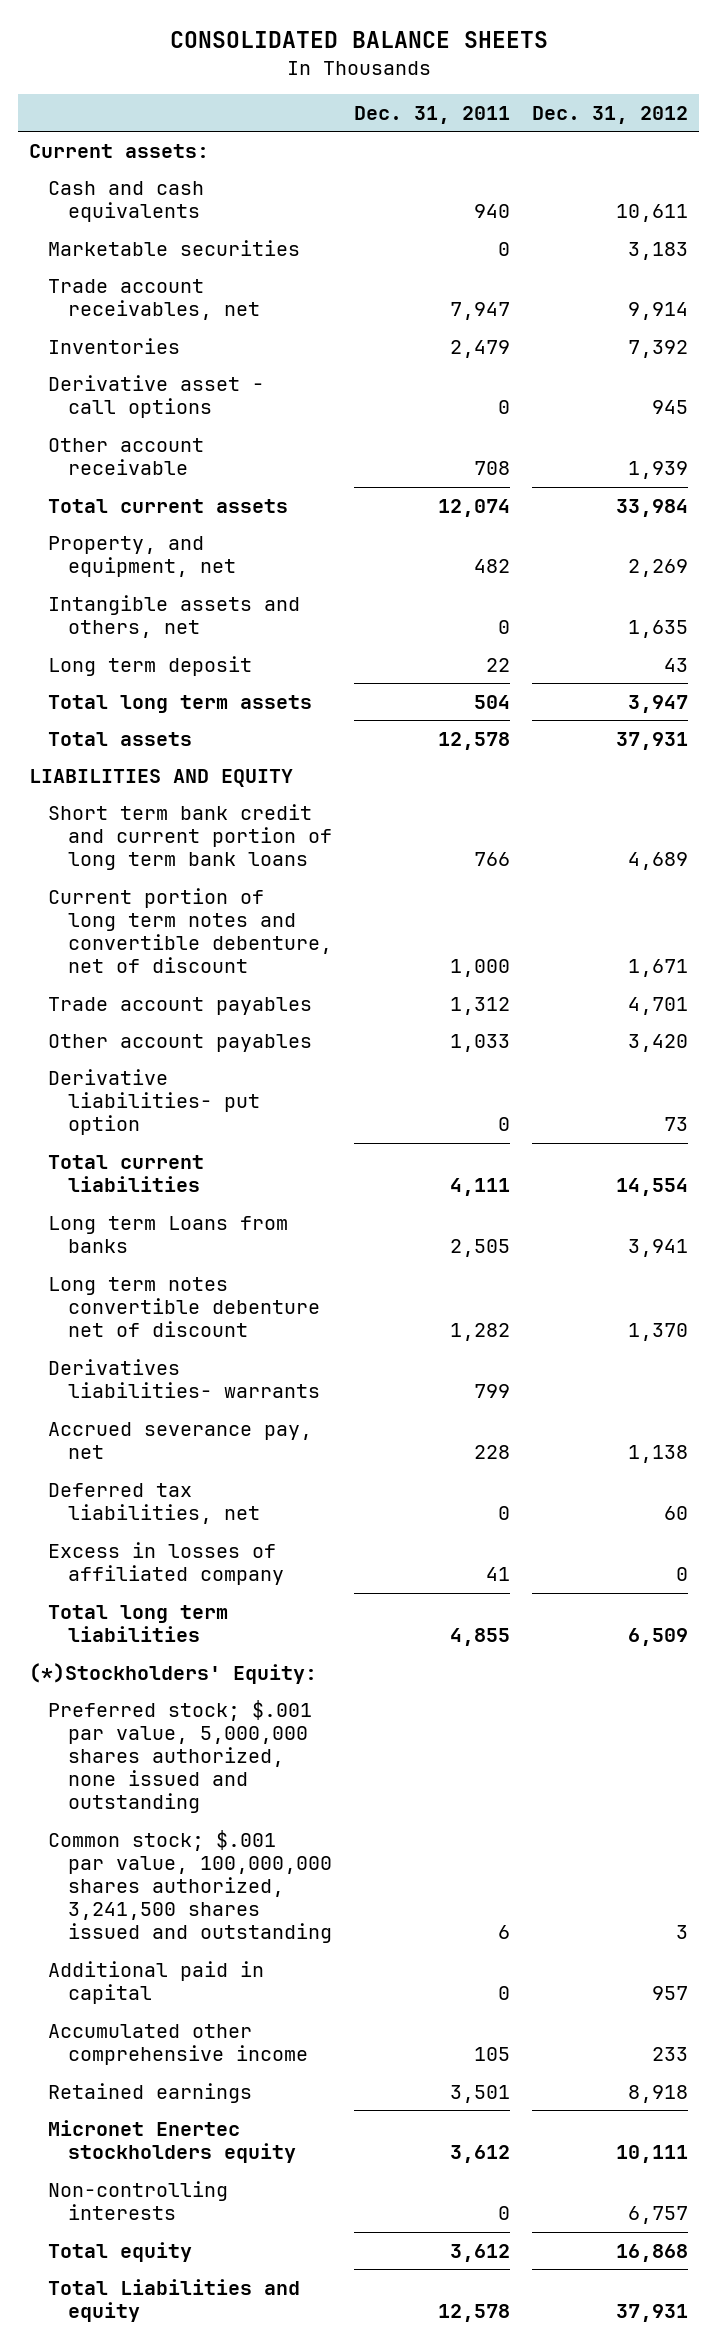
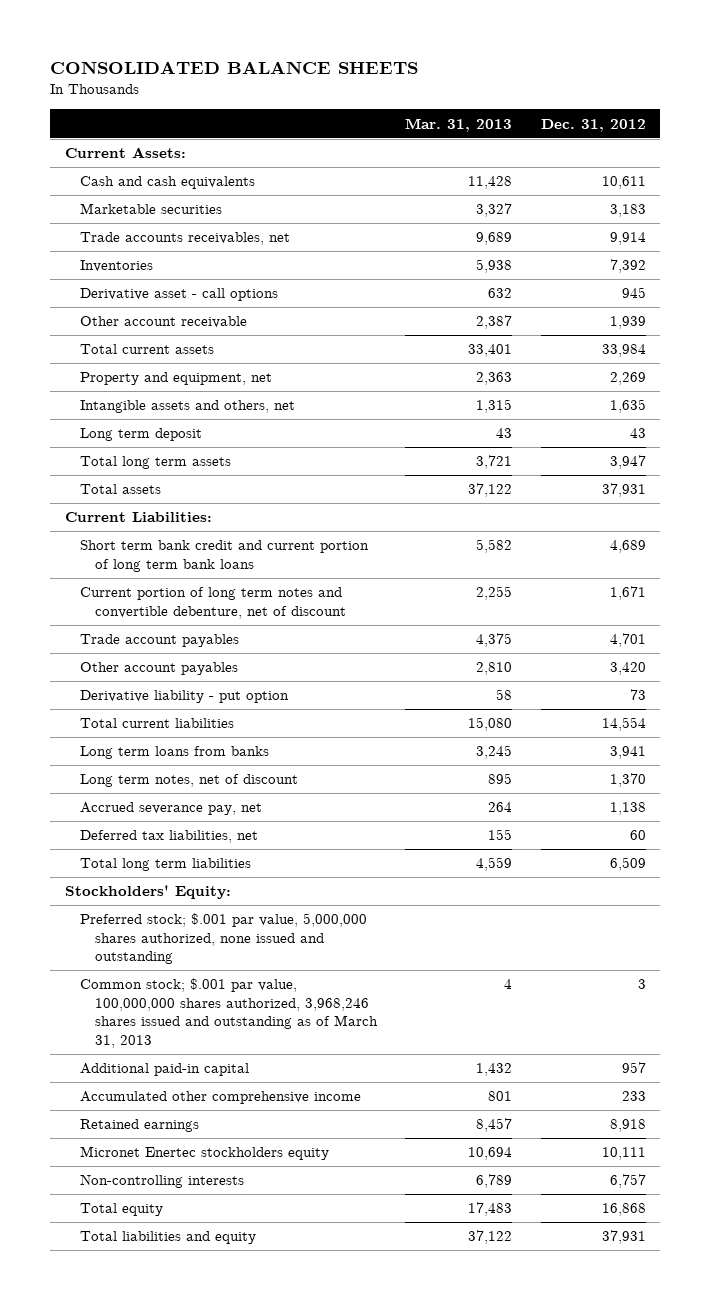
[353,105,510,124] Dec. 31, 2011 -> none
none -> [405,117,513,132] Mar. 31, 2013
[29,143,210,158] Current assets: -> [64,147,186,159] Current Assets:
[48,278,260,320] Trade account receivables, net -> [79,232,290,246] Trade accounts receivables, net
[48,535,236,577] Property, and equipment, net -> [79,372,272,386] Property and equipment, net
[29,768,294,787] LIABILITIES AND EQUITY -> none
none -> [64,512,212,523] Current Liabilities:
[48,1068,260,1136] Derivative liabilities- put option -> [79,690,289,704] Derivative liability - put option
[48,1358,320,1398] Derivatives liabilities- warrants -> none
[48,1215,289,1253] Long term Loans from banks -> [79,746,269,760] Long term loans from banks
[48,1276,320,1338] Long term notes convertible debenture net of discount -> [79,774,298,788] Long term notes, net of discount
[48,1541,284,1585] Excess in losses of affiliated company -> none
[29,1662,318,1684] (*)Stockholders' Equity: -> [64,885,231,900] Stockholders' Equity:
[48,1829,332,1944] Common stock; $.001 par value, 100,000,000 shares authorized, 3,241,500 shares issued and outstanding -> [79,978,378,1048] Common stock; $.001 par value, 100,000,000 shares authorized, 3,968,246 shares issued and outstanding as of March 31, 2013
[48,1960,265,2004] Additional paid in capital -> [79,1063,249,1077] Additional paid-in capital
[48,2278,301,2322] Total Liabilities and equity -> [79,1231,256,1245] Total liabilities and equity

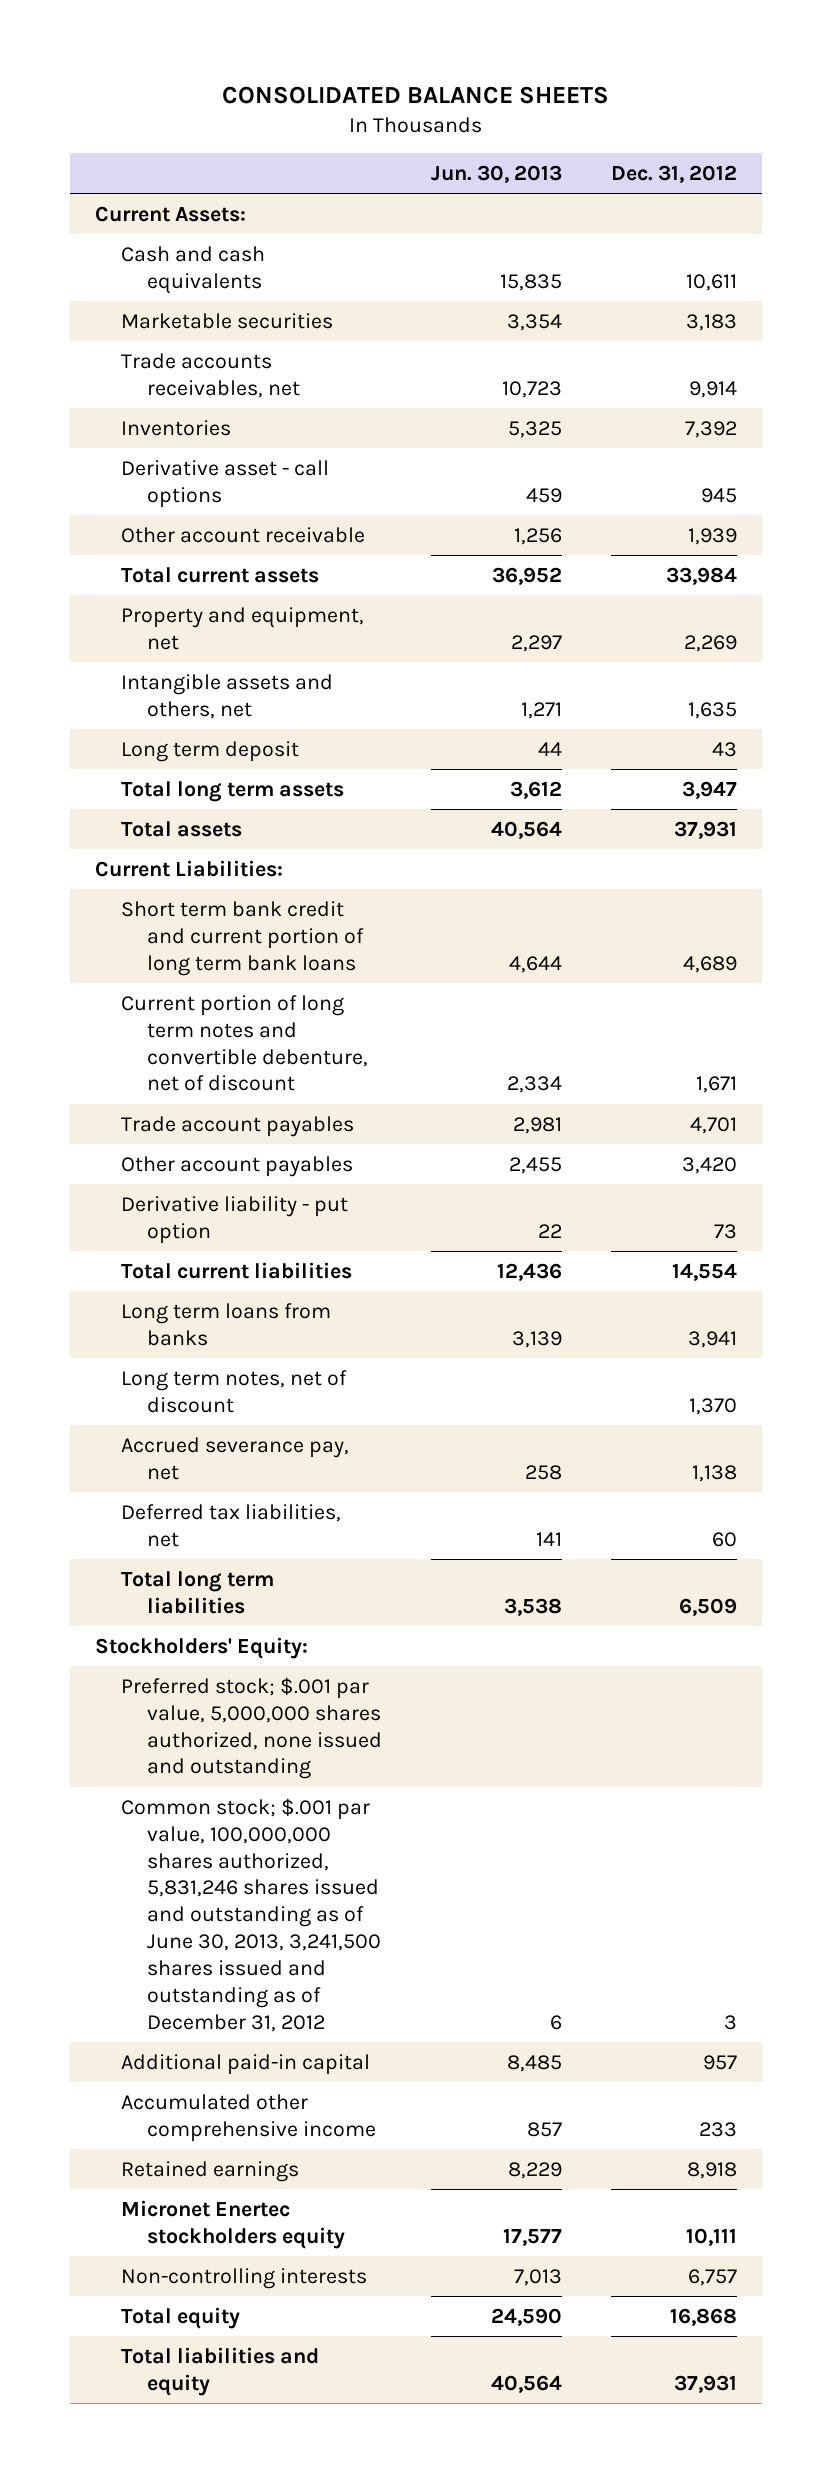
[405,117,513,132] Mar. 31, 2013 -> none
none -> [431,164,563,183] Jun. 30, 2013
[79,978,378,1048] Common stock; $.001 par value, 100,000,000 shares authorized, 3,968,246 shares issued and outstanding as of March 31, 2013 -> [120,1797,382,2032] Common stock; $.001 par value, 100,000,000 shares authorized, 5,831,246 shares issued and outstanding as of June 30, 2013, 3,241,500 shares issued and outstanding as of December 31, 2012

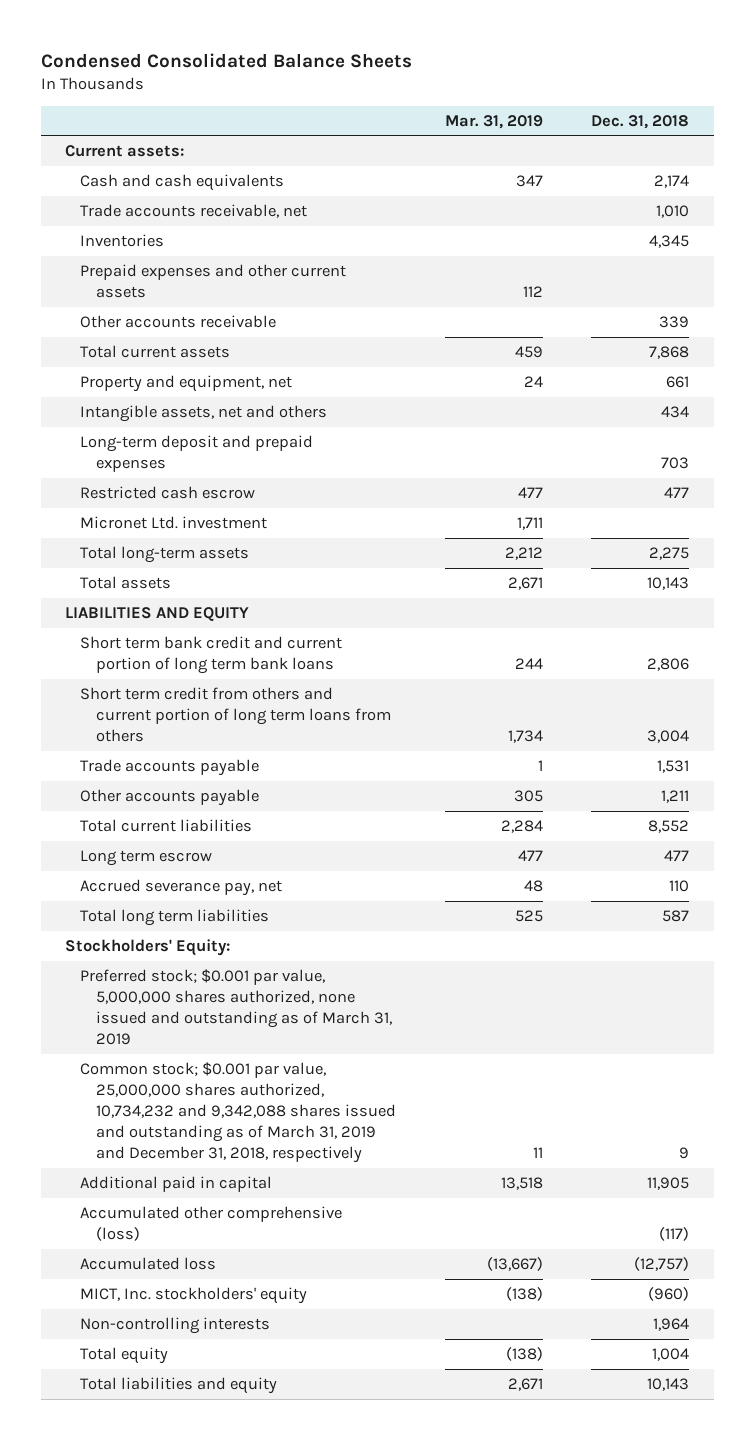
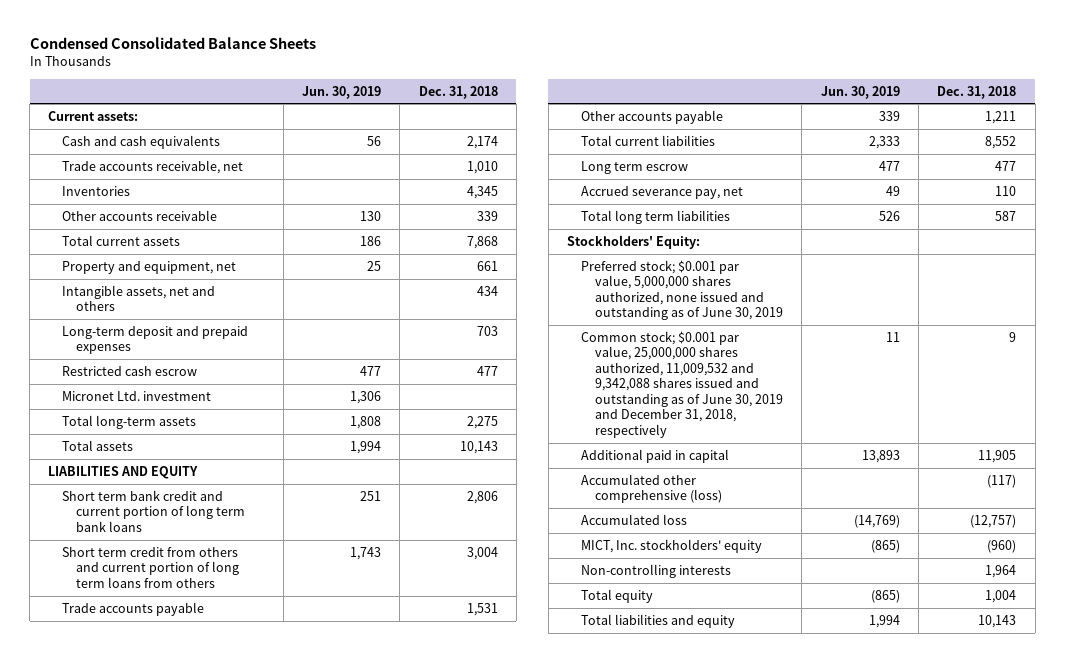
[444,114,543,129] Mar. 31, 2019 -> none
none -> [302,85,382,99] Jun. 30, 2019
[80,263,347,298] Prepaid expenses and other current assets -> none
[80,968,392,1046] Preferred stock; $0.001 par value, 5,000,000 shares authorized, none issued and outstanding as of March 31, 2019 -> [580,259,783,321] Preferred stock; $0.001 par value, 5,000,000 shares authorized, none issued and outstanding as of June 30, 2019
[80,1061,396,1164] Common stock; $0.001 par value, 25,000,000 shares authorized, 10,734,232 and 9,342,088 shares issued and outstanding as of March 31, 2019 and December 31, 2018, respectively -> [580,330,783,438] Common stock; $0.001 par value, 25,000,000 shares authorized, 11,009,532 and 9,342,088 shares issued and outstanding as of June 30, 2019 and December 31, 2018, respectively

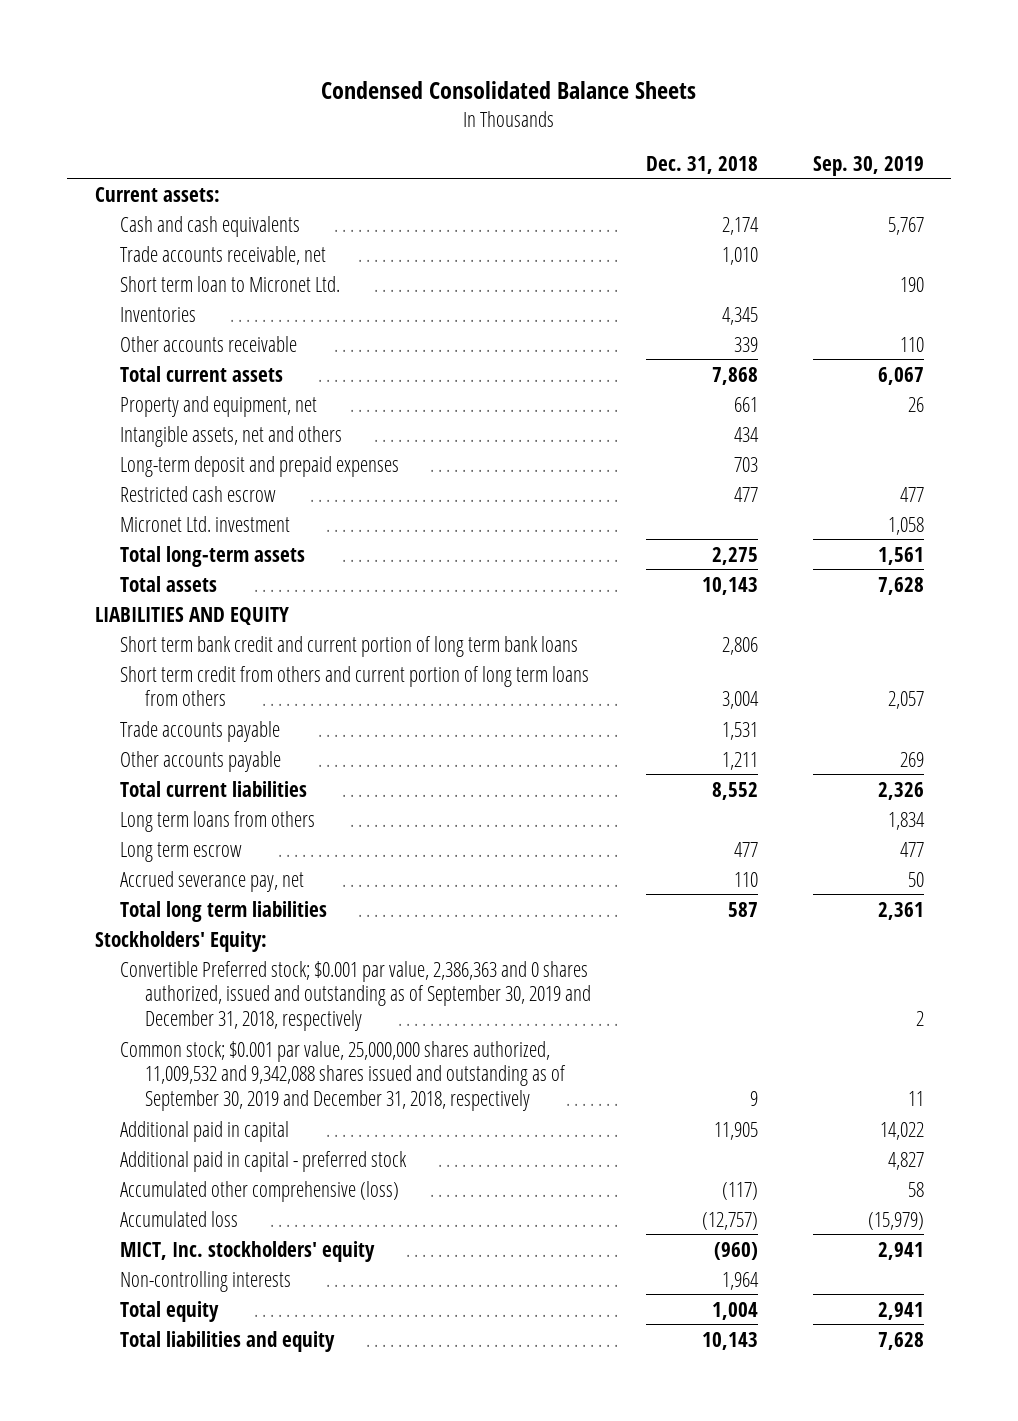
[302,85,382,99] Jun. 30, 2019 -> none
none -> [812,155,924,176] Sep. 30, 2019
none -> [119,275,340,292] Short term loan to Micronet Ltd.
none -> [119,810,315,832] Long term loans from others
[580,259,783,321] Preferred stock; $0.001 par value, 5,000,000 shares authorized, none issued and outstanding as of June 30, 2019 -> [119,960,591,1031] Convertible Preferred stock; $0.001 par value, 2,386,363 and 0 shares authorized, issued and outstanding as of September 30, 2019 and December 31, 2018, respectively
[580,330,783,438] Common stock; $0.001 par value, 25,000,000 shares authorized, 11,009,532 and 9,342,088 shares issued and outstanding as of June 30, 2019 and December 31, 2018, respectively -> [119,1040,566,1111] Common stock; $0.001 par value, 25,000,000 shares authorized, 11,009,532 and 9,342,088 shares issued and outstanding as of September 30, 2019 and December 31, 2018, respectively
none -> [119,1150,407,1172] Additional paid in capital - preferred stock

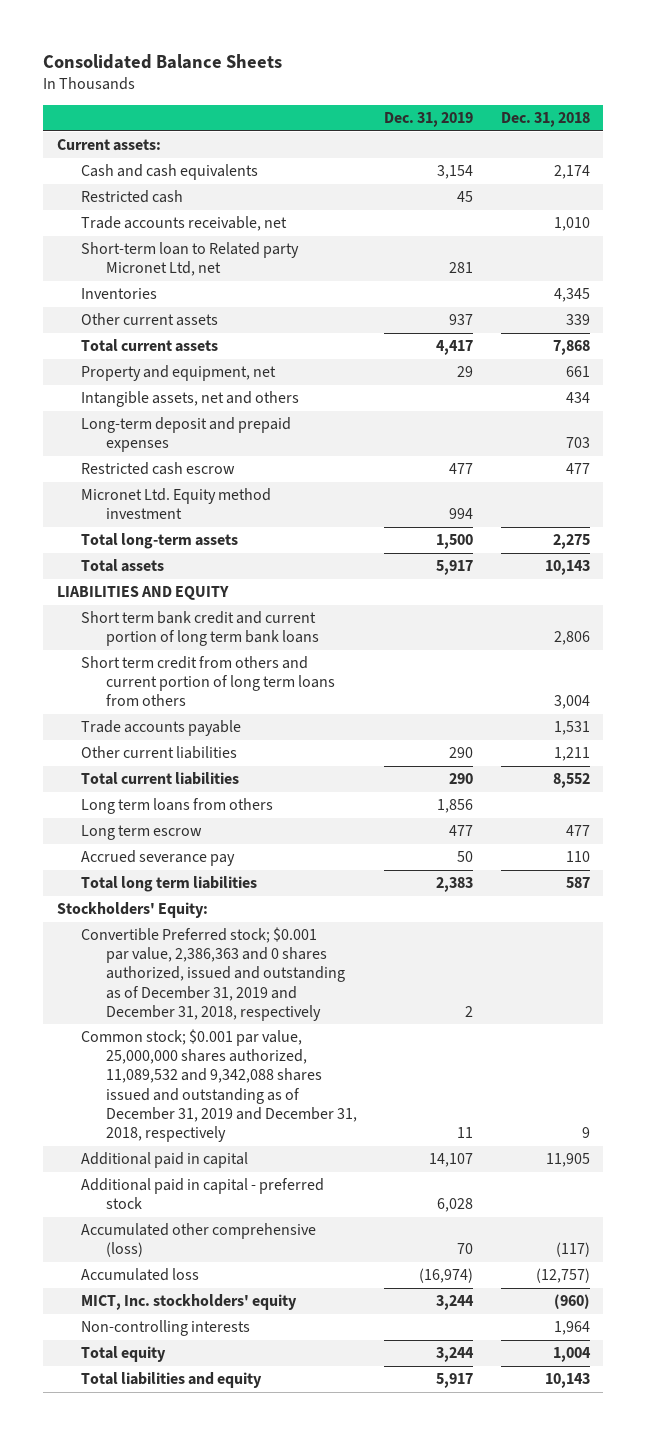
[321,81,697,100] Condensed Consolidated Balance Sheets -> [43,53,283,69] Consolidated Balance Sheets
[812,155,924,176] Sep. 30, 2019 -> none
none -> [384,112,474,128] Dec. 31, 2019
none -> [81,190,184,204] Restricted cash
[119,275,340,292] Short term loan to Micronet Ltd. -> [81,242,300,277] Short-term loan to Related party Micronet Ltd, net
[119,335,297,352] Other accounts receivable -> [81,313,219,327] Other current assets
[119,515,290,532] Micronet Ltd. investment -> [81,488,272,520] Micronet Ltd. Equity method investment
[119,750,281,772] Other accounts payable -> [81,746,238,760] Other current liabilities
[119,870,304,892] Accrued severance pay, net -> [81,850,236,867] Accrued severance pay
[119,960,591,1031] Convertible Preferred stock; $0.001 par value, 2,386,363 and 0 shares authorized, issued and outstanding as of September 30, 2019 and December 31, 2018, respectively -> [81,927,345,1021] Convertible Preferred stock; $0.001 par value, 2,386,363 and 0 shares authorized, issued and outstanding as of December 31, 2019 and December 31, 2018, respectively
[119,1040,566,1111] Common stock; $0.001 par value, 25,000,000 shares authorized, 11,009,532 and 9,342,088 shares issued and outstanding as of September 30, 2019 and December 31, 2018, respectively -> [81,1029,357,1143] Common stock; $0.001 par value, 25,000,000 shares authorized, 11,089,532 and 9,342,088 shares issued and outstanding as of December 31, 2019 and December 31, 2018, respectively

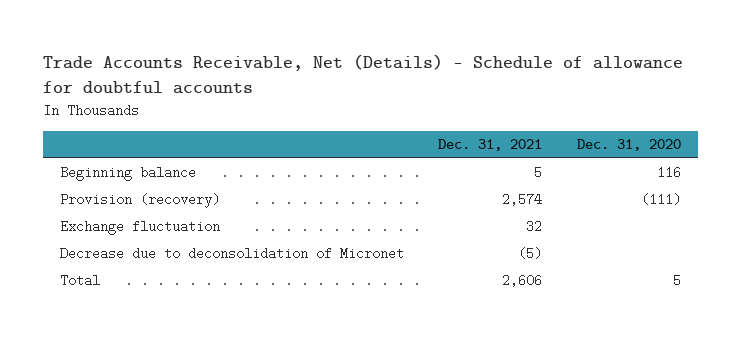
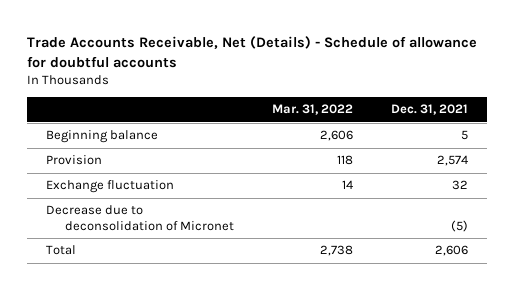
[576,139,681,152] Dec. 31, 2020 -> none
none -> [271,104,353,116] Mar. 31, 2022
[59,193,220,209] Provision (recovery) -> [46,155,103,166] Provision

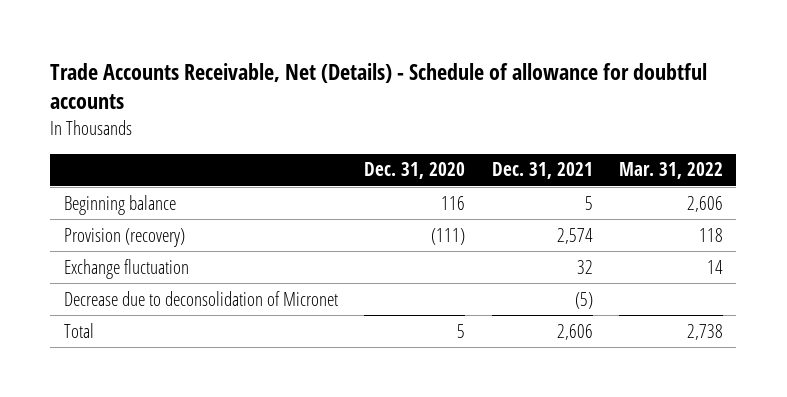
none -> [364,162,466,180] Dec. 31, 2020
[46,155,103,166] Provision -> [63,227,185,247] Provision (recovery)

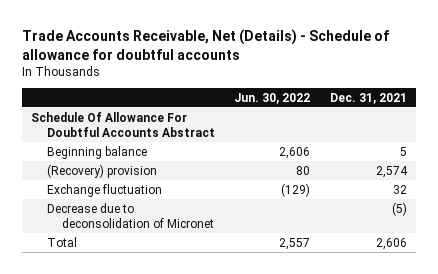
[364,162,466,180] Dec. 31, 2020 -> none
[619,162,724,180] Mar. 31, 2022 -> none
none -> [234,92,311,104] Jun. 30, 2022
none -> [31,111,215,137] Schedule Of Allowance For Doubtful Accounts Abstract
[63,227,185,247] Provision (recovery) -> [46,163,157,178] (Recovery) provision

